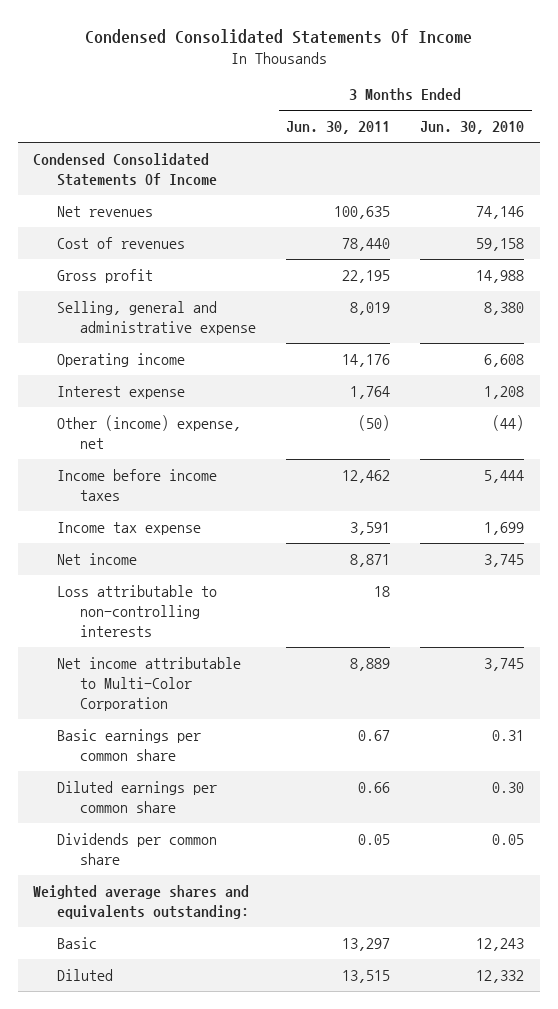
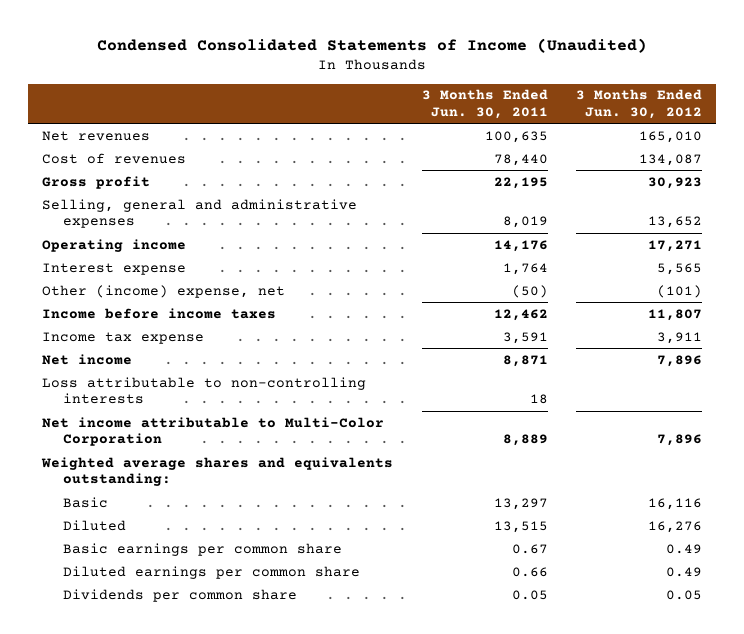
[84,28,472,44] Condensed Consolidated Statements Of Income -> [97,37,648,53] Condensed Consolidated Statements of Income (Unaudited)
[420,121,525,135] Jun. 30, 2010 -> none
none -> [576,89,703,119] 3 Months Ended Jun. 30, 2012
[33,152,217,186] Condensed Consolidated Statements Of Income -> none
[56,300,257,335] Selling, general and administrative expense -> [41,198,357,229] Selling, general and administrative expenses
[56,728,201,761] Basic earnings per common share -> [62,542,342,556] Basic earnings per common share
[56,780,217,813] Diluted earnings per common share -> [62,565,360,579] Diluted earnings per common share
[56,832,217,865] Dividends per common share -> [62,588,297,602] Dividends per common share

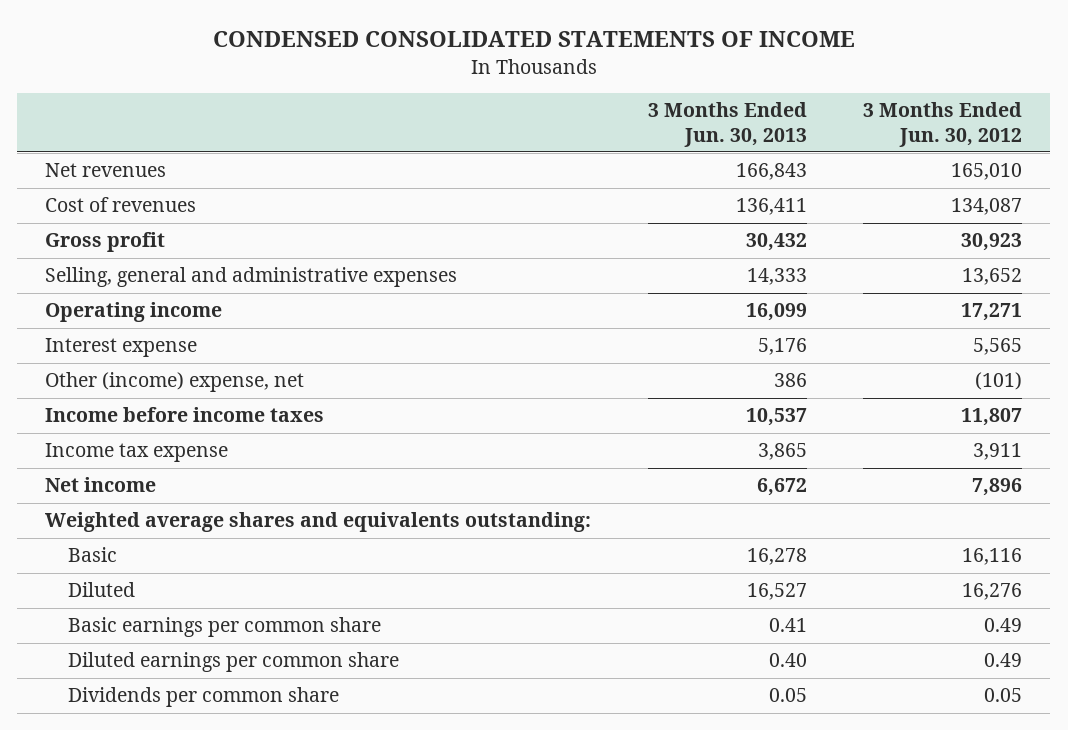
[97,37,648,53] Condensed Consolidated Statements of Income (Unaudited) -> [212,31,855,48] CONDENSED CONSOLIDATED STATEMENTS OF INCOME
[421,89,548,119] 3 Months Ended Jun. 30, 2011 -> none
none -> [647,102,807,147] 3 Months Ended Jun. 30, 2013
[41,376,366,405] Loss attributable to non-controlling interests -> none
[41,416,384,447] Net income attributable to Multi-Color Corporation -> none

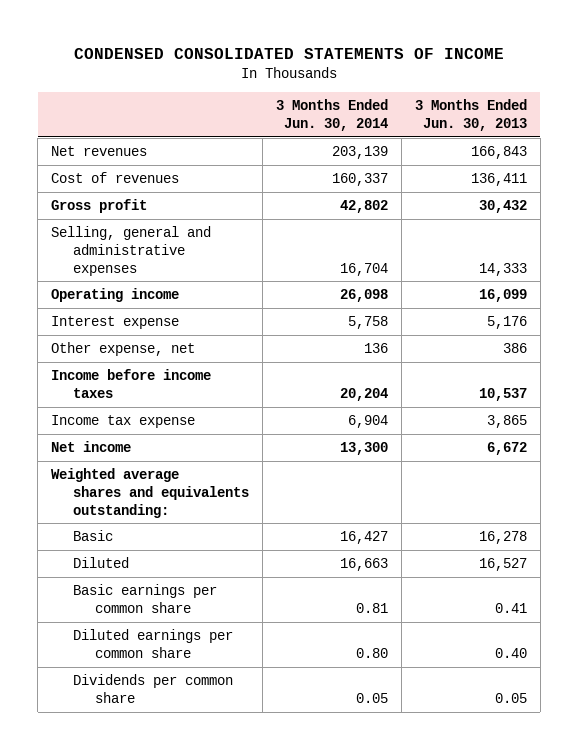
[863,102,1023,147] 3 Months Ended Jun. 30, 2012 -> none
none -> [275,99,388,132] 3 Months Ended Jun. 30, 2014
[45,372,305,393] Other (income) expense, net -> [50,341,195,356] Other expense, net

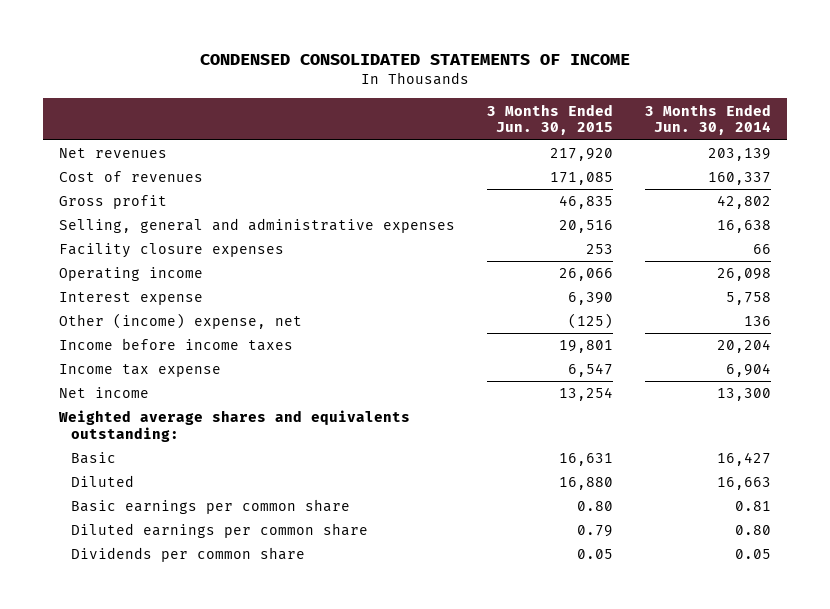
[414,99,527,132] 3 Months Ended Jun. 30, 2013 -> none
none -> [486,103,613,136] 3 Months Ended Jun. 30, 2015
[339,262,388,276] 16,704 -> [716,220,771,234] 16,638
none -> [58,243,284,259] Facility closure expenses
[50,341,195,356] Other expense, net -> [58,313,302,330] Other (income) expense, net

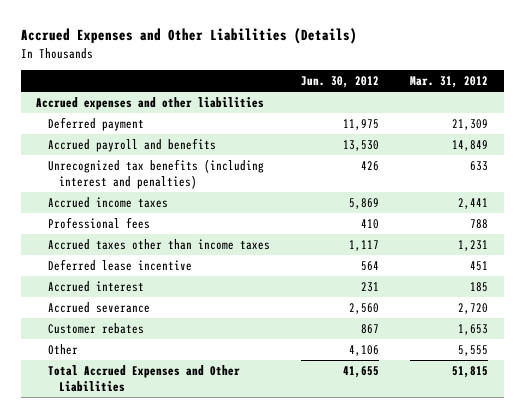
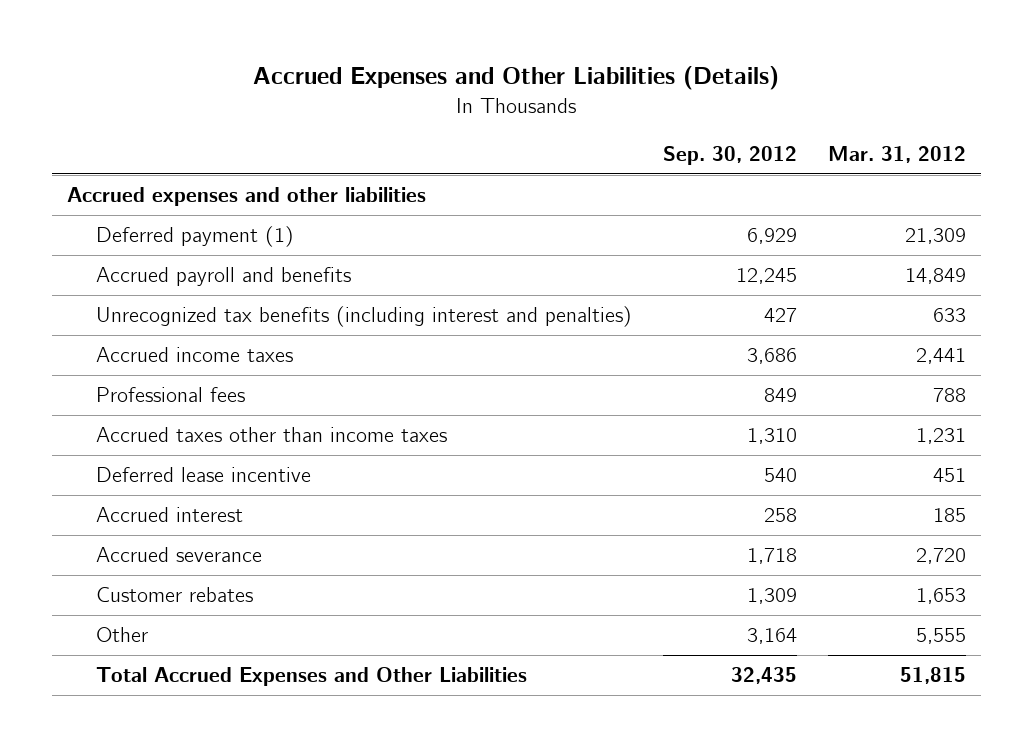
[301,76,380,89] Jun. 30, 2012 -> none
none -> [662,145,797,165] Sep. 30, 2012
[47,117,144,132] Deferred payment -> [96,226,295,248] Deferred payment (1)

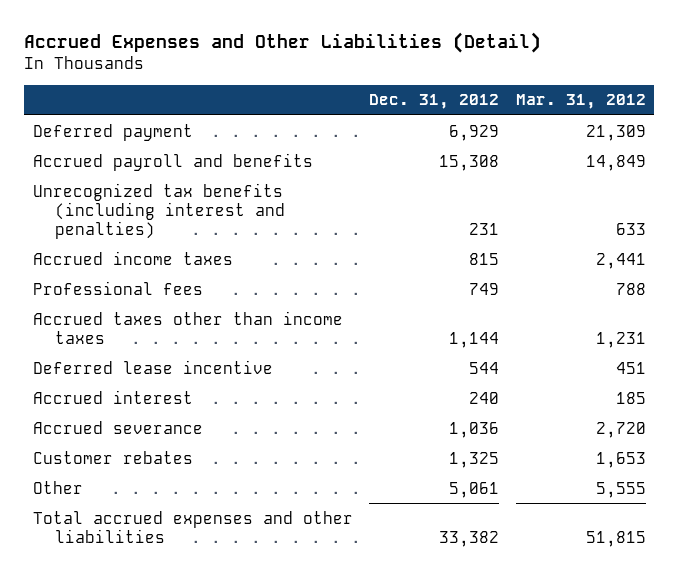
[253,66,780,91] Accrued Expenses and Other Liabilities (Details) -> [24,32,542,54] Accrued Expenses and Other Liabilities (Detail)
[662,145,797,165] Sep. 30, 2012 -> none
none -> [369,94,500,110] Dec. 31, 2012
[67,187,427,207] Accrued expenses and other liabilities -> none
[96,226,295,248] Deferred payment (1) -> [32,123,193,141] Deferred payment
[96,667,528,687] Total Accrued Expenses and Other Liabilities -> [32,510,353,543] Total accrued expenses and other liabilities

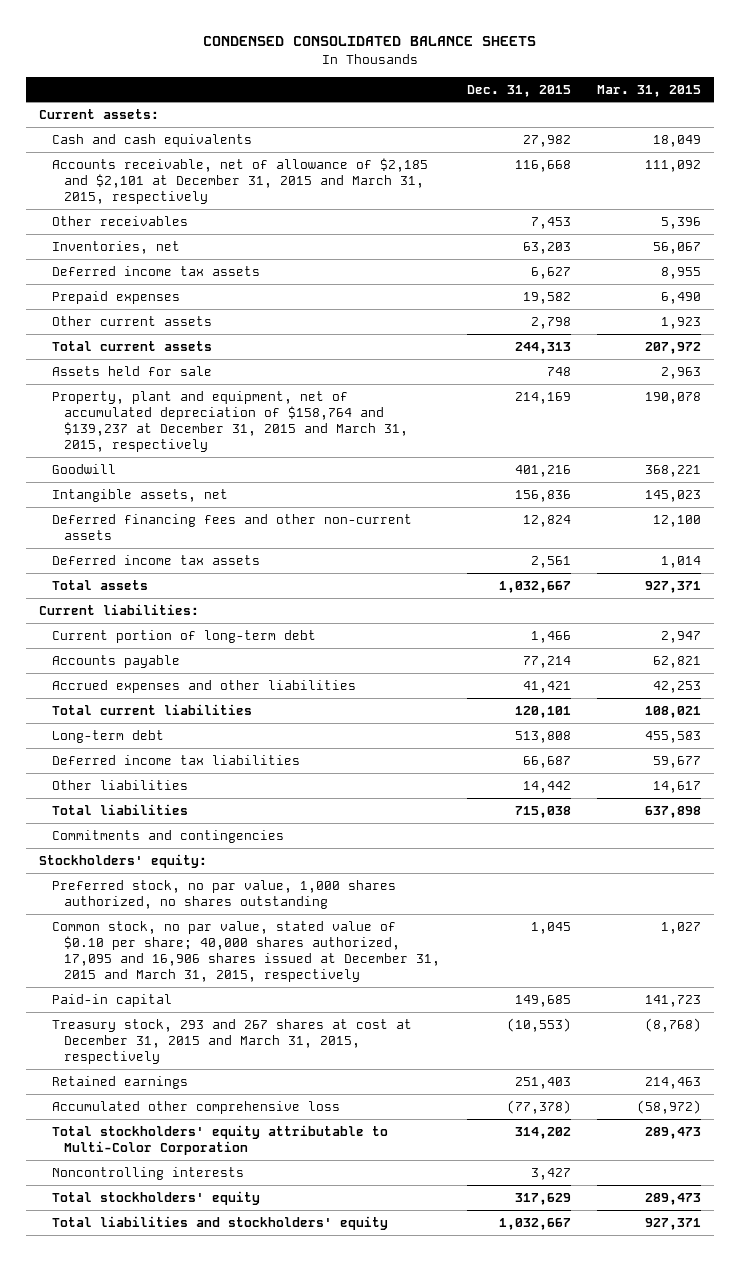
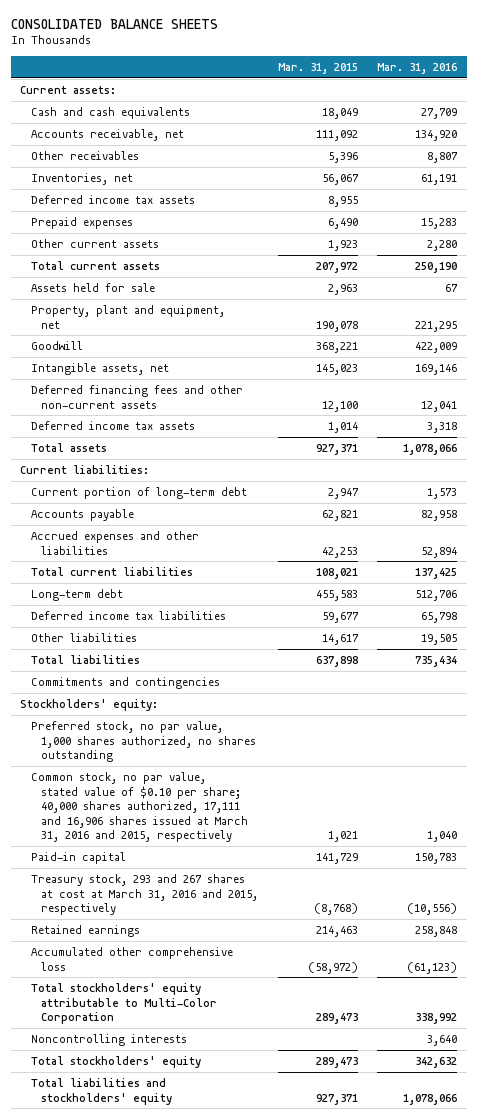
[203,35,537,46] CONDENSED CONSOLIDATED BALANCE SHEETS -> [10,18,218,29] CONSOLIDATED BALANCE SHEETS
[466,84,571,97] Dec. 31, 2015 -> none
none -> [377,63,458,75] Mar. 31, 2016
[51,158,428,205] Accounts receivable, net of allowance of $2,185 and $2,101 at December 31, 2015 and March 31, 2015, respectively -> [30,128,184,141] Accounts receivable, net
[51,391,409,453] Property, plant and equipment, net of accumulated depreciation of $158,764 and $139,237 at December 31, 2015 and March 31, 2015, respectively -> [30,304,225,329] Property, plant and equipment, net
[51,921,441,983] Common stock, no par value, stated value of $0.10 per share; 40,000 shares authorized, 17,095 and 16,906 shares issued at December 31, 2015 and March 31, 2015, respectively -> [30,771,248,843] Common stock, no par value, stated value of $0.10 per share; 40,000 shares authorized, 17,111 and 16,906 shares issued at March 31, 2016 and 2015, respectively
[661,922,702,935] 1,027 -> [327,831,358,843] 1,021
[645,995,702,1008] 141,723 -> [315,852,358,864] 141,729
[51,1019,412,1065] Treasury stock, 293 and 267 shares at cost at December 31, 2015 and March 31, 2015, respectively -> [30,873,258,916] Treasury stock, 293 and 267 shares at cost at March 31, 2016 and 2015, respectively

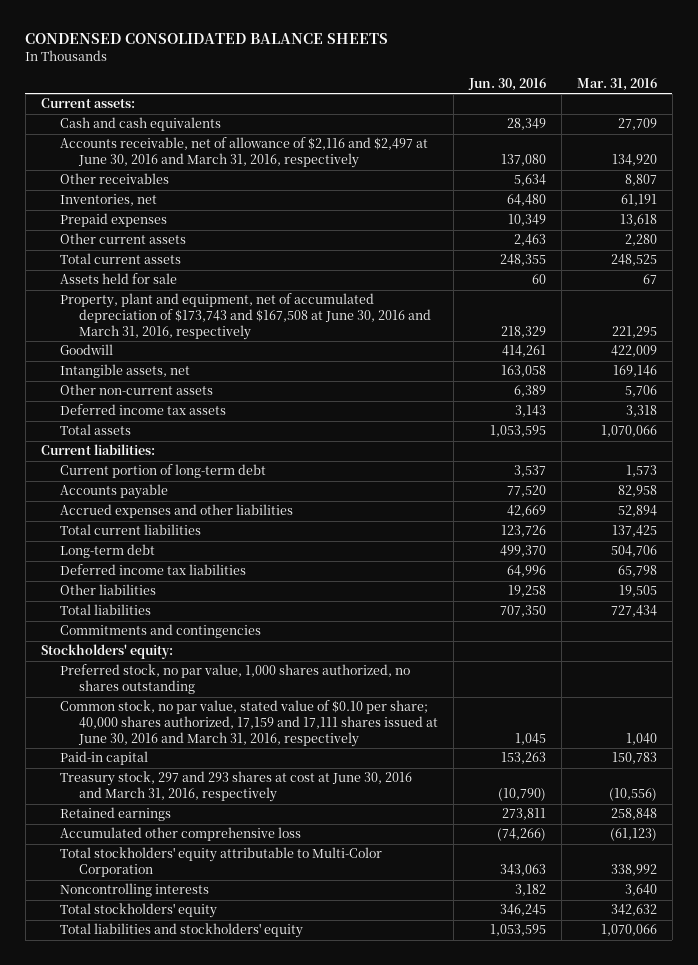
[10,18,218,29] CONSOLIDATED BALANCE SHEETS -> [25,33,389,45] CONDENSED CONSOLIDATED BALANCE SHEETS
[277,63,358,75] Mar. 31, 2015 -> none
none -> [468,77,547,91] Jun. 30, 2016
[30,128,184,141] Accounts receivable, net -> [59,137,428,169] Accounts receivable, net of allowance of $2,116 and $2,497 at June 30, 2016 and March 31, 2016, respectively
[30,194,195,204] Deferred income tax assets -> none
[421,217,458,229] 15,283 -> [619,214,657,227] 13,618
[415,261,458,273] 250,190 -> [610,254,657,267] 248,525
[30,304,225,329] Property, plant and equipment, net -> [59,293,432,340] Property, plant and equipment, net of accumulated depreciation of $173,743 and $167,508 at June 30, 2016 and March 31, 2016, respectively
[30,384,243,409] Deferred financing fees and other non-current assets -> [59,384,213,396] Other non-current assets
[421,400,458,412] 12,041 -> [624,385,657,398] 5,706
[403,443,458,455] 1,078,066 -> [600,425,657,438] 1,070,066
[415,589,458,601] 512,706 -> [610,545,657,558] 504,706
[415,655,458,667] 735,434 -> [610,605,657,618] 727,434
[30,771,248,843] Common stock, no par value, stated value of $0.10 per share; 40,000 shares authorized, 17,111 and 16,906 shares issued at March 31, 2016 and 2015, respectively -> [59,700,439,747] Common stock, no par value, stated value of $0.10 per share; 40,000 shares authorized, 17,159 and 17,111 shares issued at June 30, 2016 and March 31, 2016, respectively
[30,873,258,916] Treasury stock, 293 and 267 shares at cost at March 31, 2016 and 2015, respectively -> [59,771,412,803] Treasury stock, 297 and 293 shares at cost at June 30, 2016 and March 31, 2016, respectively
[403,1093,458,1105] 1,078,066 -> [600,924,657,937] 1,070,066

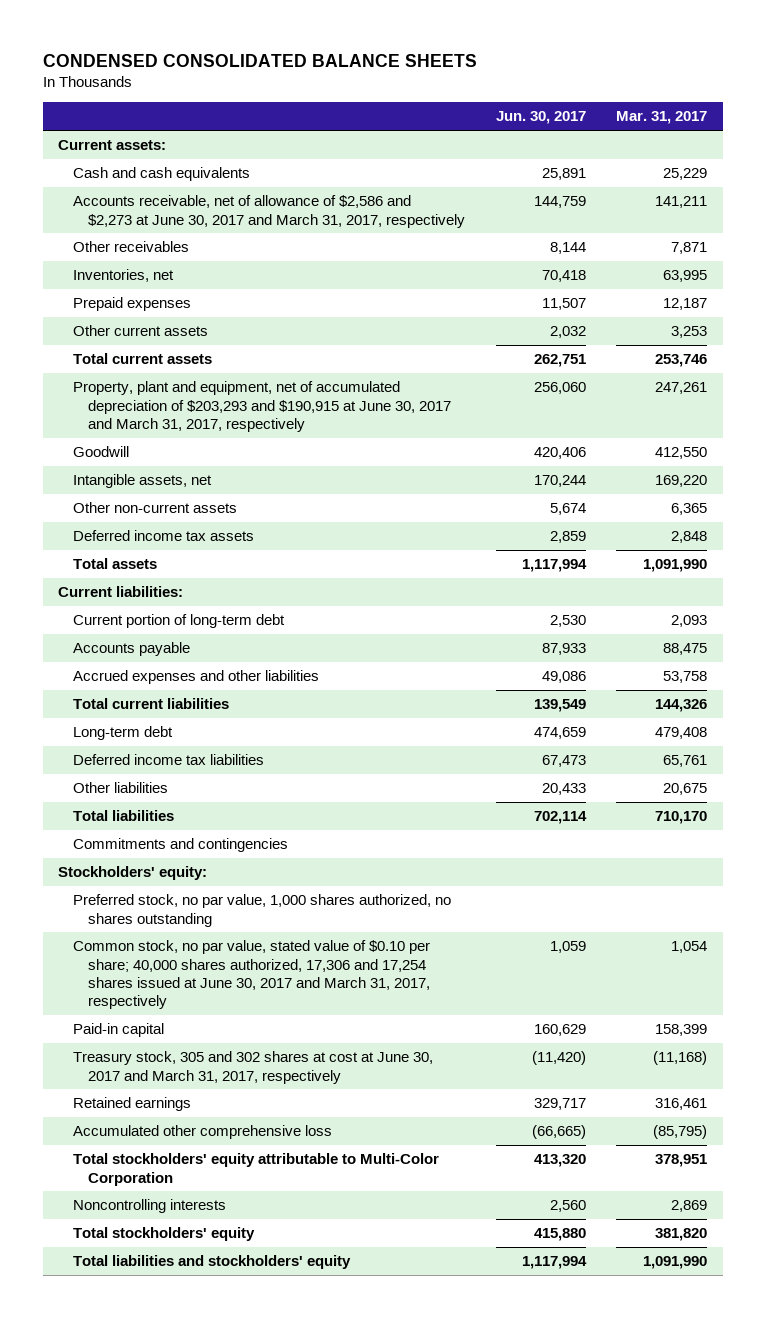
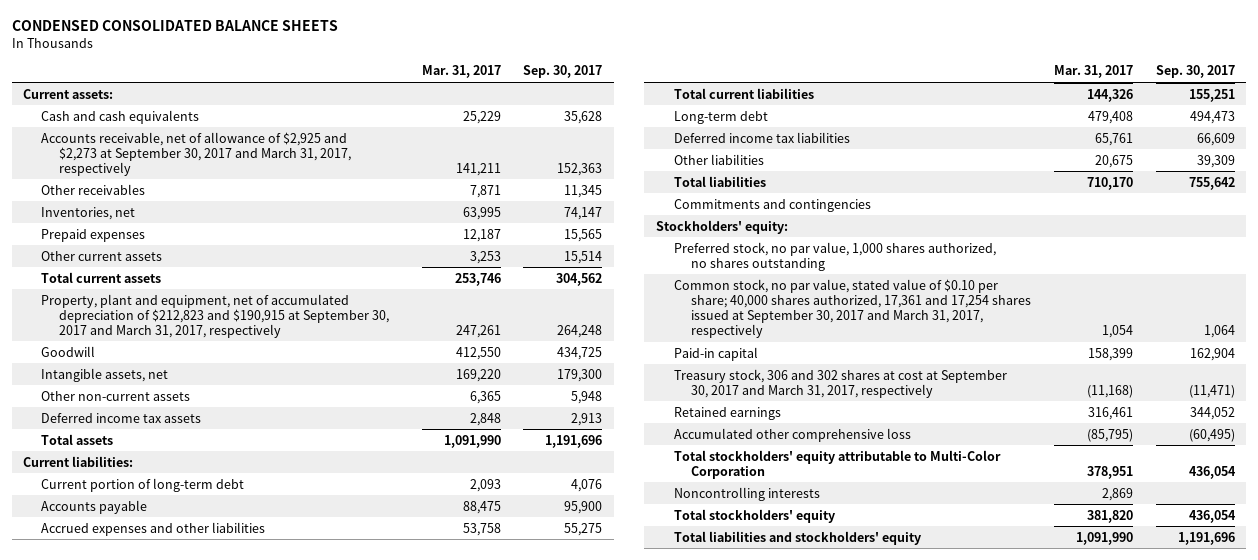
[495,111,586,125] Jun. 30, 2017 -> none
none -> [523,65,603,79] Sep. 30, 2017
[73,195,466,228] Accounts receivable, net of allowance of $2,586 and $2,273 at June 30, 2017 and March 31, 2017, respectively -> [41,131,352,176] Accounts receivable, net of allowance of $2,925 and $2,273 at September 30, 2017 and March 31, 2017, respectively
[73,381,452,432] Property, plant and equipment, net of accumulated depreciation of $203,293 and $190,915 at June 30, 2017 and March 31, 2017, respectively -> [41,293,390,338] Property, plant and equipment, net of accumulated depreciation of $212,823 and $190,915 at September 30, 2017 and March 31, 2017, respectively
[73,940,431,1010] Common stock, no par value, stated value of $0.10 per share; 40,000 shares authorized, 17,306 and 17,254 shares issued at June 30, 2017 and March 31, 2017, respectively -> [673,278,1032,339] Common stock, no par value, stated value of $0.10 per share; 40,000 shares authorized, 17,361 and 17,254 shares issued at September 30, 2017 and March 31, 2017, respectively
[73,1051,434,1084] Treasury stock, 305 and 302 shares at cost at June 30, 2017 and March 31, 2017, respectively -> [673,368,1007,398] Treasury stock, 306 and 302 shares at cost at September 30, 2017 and March 31, 2017, respectively

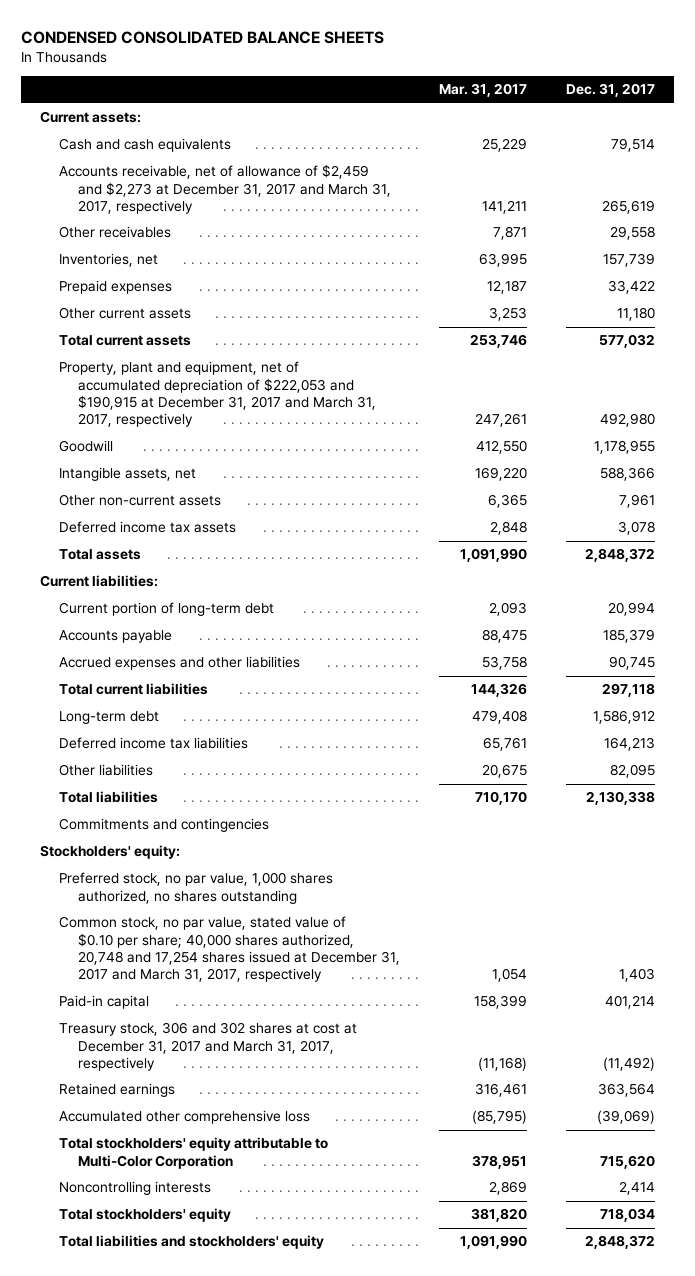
[523,65,603,79] Sep. 30, 2017 -> none
none -> [565,83,655,98] Dec. 31, 2017
[41,131,352,176] Accounts receivable, net of allowance of $2,925 and $2,273 at September 30, 2017 and March 31, 2017, respectively -> [59,164,391,214] Accounts receivable, net of allowance of $2,459 and $2,273 at December 31, 2017 and March 31, 2017, respectively
[41,293,390,338] Property, plant and equipment, net of accumulated depreciation of $212,823 and $190,915 at September 30, 2017 and March 31, 2017, respectively -> [59,361,376,428] Property, plant and equipment, net of accumulated depreciation of $222,053 and $190,915 at December 31, 2017 and March 31, 2017, respectively
[673,278,1032,339] Common stock, no par value, stated value of $0.10 per share; 40,000 shares authorized, 17,361 and 17,254 shares issued at September 30, 2017 and March 31, 2017, respectively -> [59,916,400,983] Common stock, no par value, stated value of $0.10 per share; 40,000 shares authorized, 20,748 and 17,254 shares issued at December 31, 2017 and March 31, 2017, respectively
[673,368,1007,398] Treasury stock, 306 and 302 shares at cost at September 30, 2017 and March 31, 2017, respectively -> [59,1022,358,1071] Treasury stock, 306 and 302 shares at cost at December 31, 2017 and March 31, 2017, respectively

